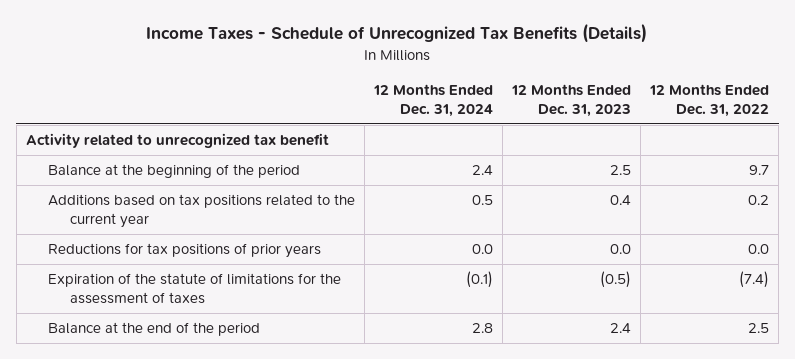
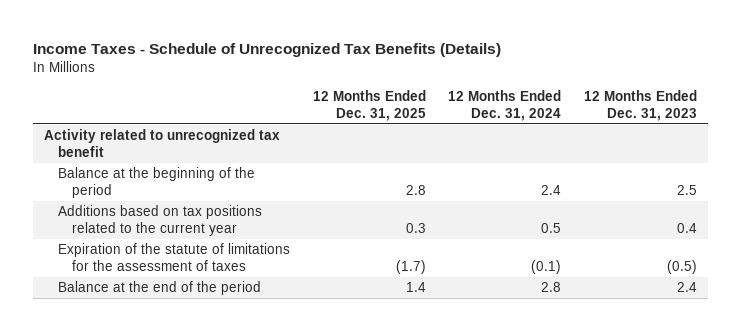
[649,83,770,117] 12 Months Ended Dec. 31, 2022 -> none
none -> [312,90,426,121] 12 Months Ended Dec. 31, 2025
[47,243,321,259] Reductions for tax positions of prior years -> none

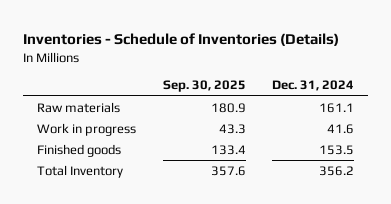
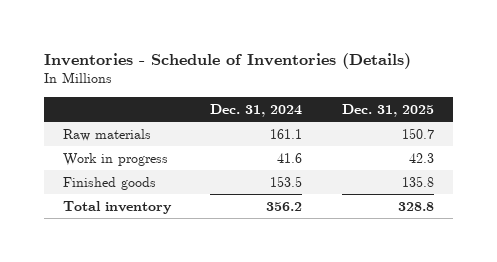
[162,80,246,93] Sep. 30, 2025 -> none
none -> [341,103,434,117] Dec. 31, 2025
[36,164,123,178] Total Inventory -> [63,200,173,214] Total inventory

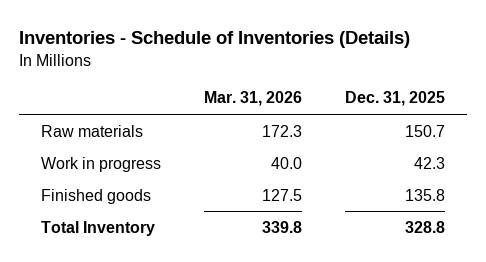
[210,103,303,117] Dec. 31, 2024 -> none
none -> [204,91,303,107] Mar. 31, 2026
[63,200,173,214] Total inventory -> [40,220,155,236] Total Inventory

